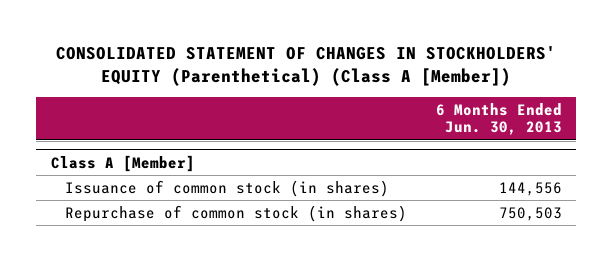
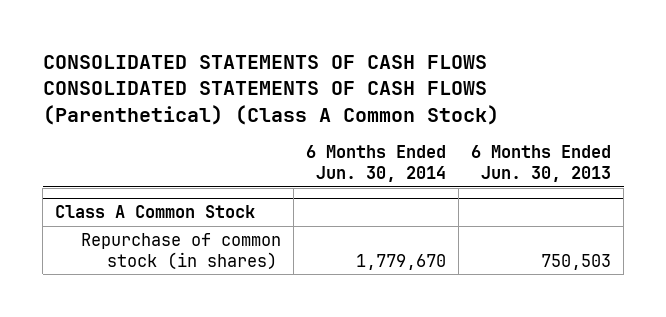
[56,46,557,87] CONSOLIDATED STATEMENT OF CHANGES IN STOCKHOLDERS' EQUITY (Parenthetical) (Class A [Member]) -> [42,55,499,125] CONSOLIDATED STATEMENTS OF CASH FLOWS CONSOLIDATED STATEMENTS OF CASH FLOWS (Parenthetical) (Class A Common Stock)
none -> [306,145,447,183] 6 Months Ended Jun. 30, 2014
[50,154,195,172] Class A [Member] -> none
[65,179,390,197] Issuance of common stock (in shares) -> none
none -> [55,205,256,219] Class A Common Stock

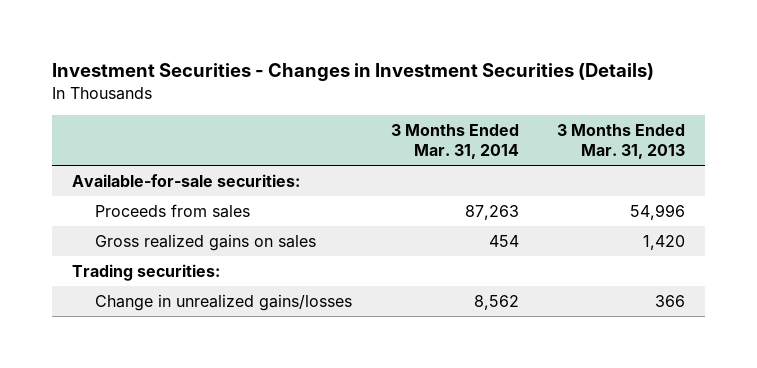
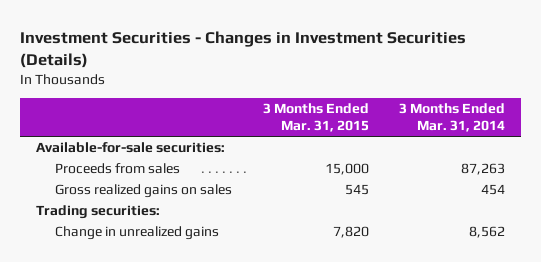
[557,123,686,159] 3 Months Ended Mar. 31, 2013 -> none
none -> [262,103,369,132] 3 Months Ended Mar. 31, 2015
[95,293,353,311] Change in unrealized gains/losses -> [55,226,220,241] Change in unrealized gains

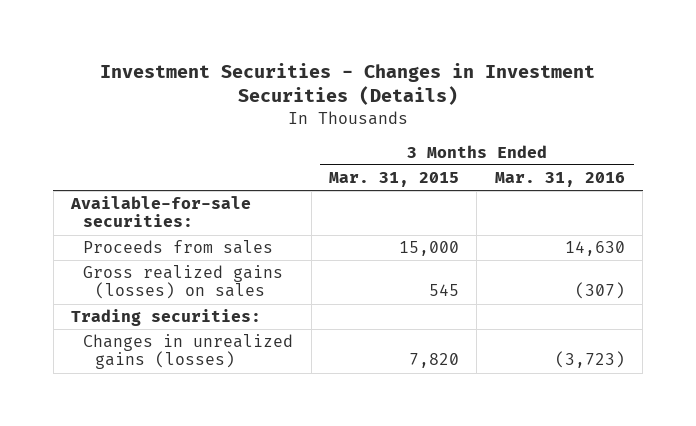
[399,103,506,132] 3 Months Ended Mar. 31, 2014 -> none
none -> [494,172,625,188] Mar. 31, 2016
[55,184,233,199] Gross realized gains on sales -> [83,265,284,300] Gross realized gains (losses) on sales
[55,226,220,241] Change in unrealized gains -> [83,334,294,370] Changes in unrealized gains (losses)

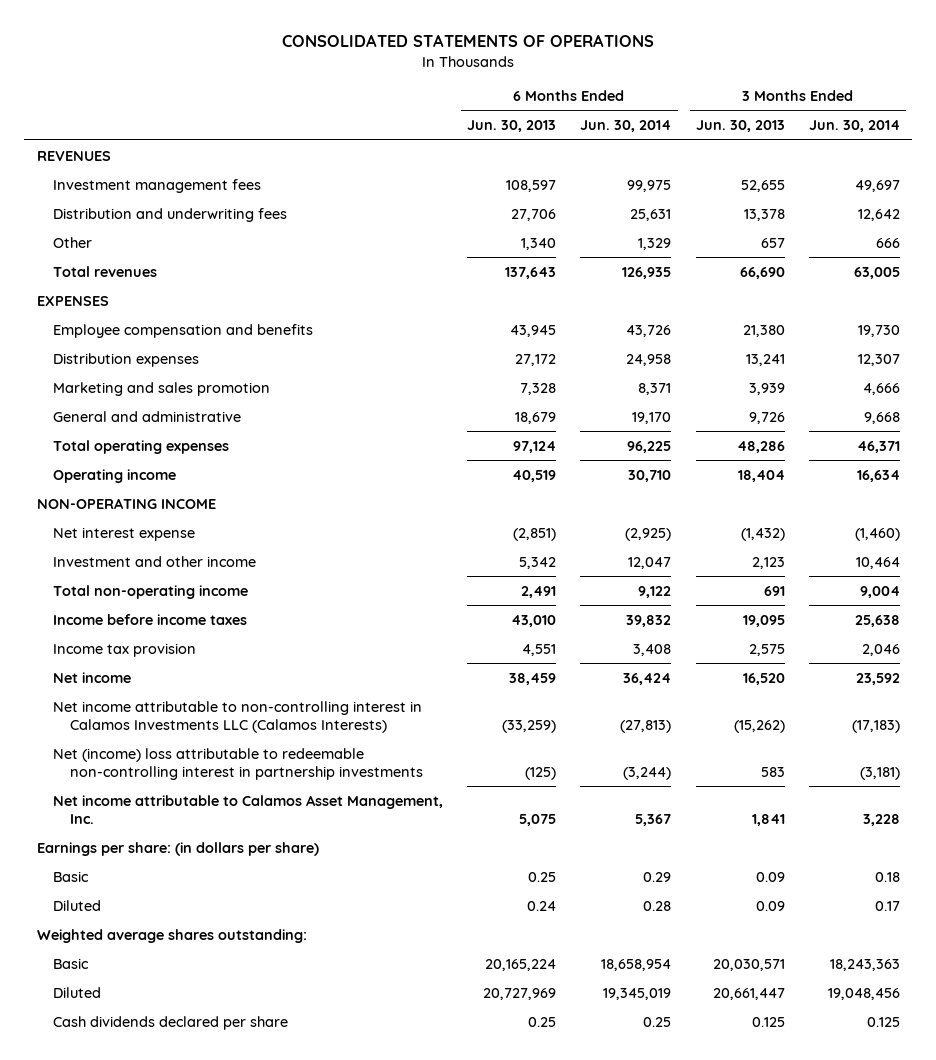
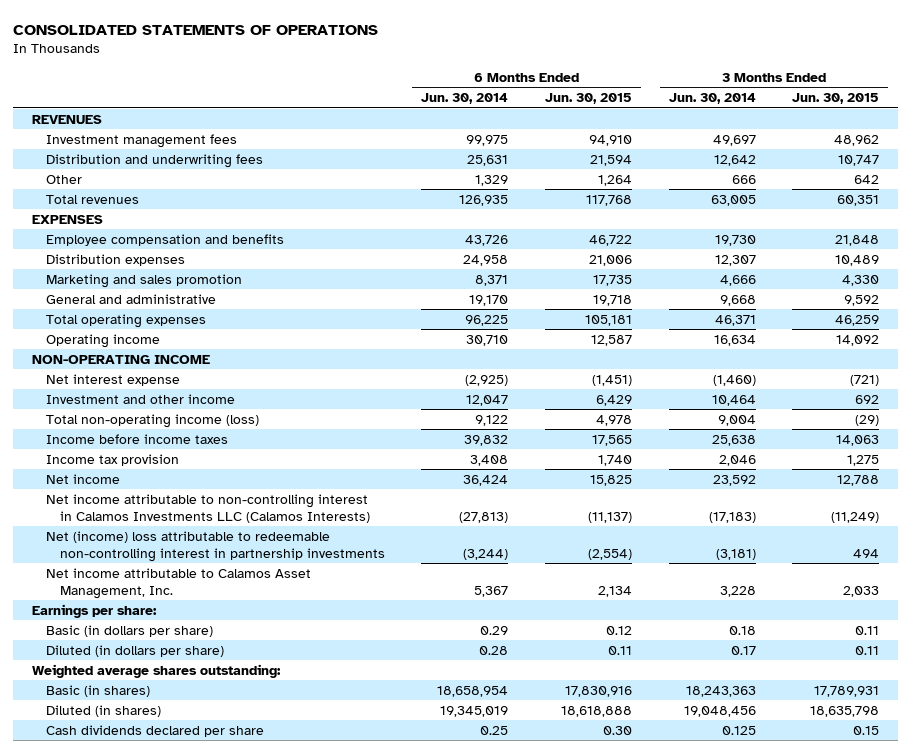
[467,120,557,133] Jun. 30, 2013 -> none
[695,120,785,133] Jun. 30, 2013 -> none
none -> [545,93,633,105] Jun. 30, 2015
none -> [792,93,880,105] Jun. 30, 2015
[53,584,249,599] Total non-operating income -> [45,413,259,428] Total non-operating income (loss)
[36,841,319,856] Earnings per share: (in dollars per share) -> [31,603,157,618] Earnings per share:
[53,870,90,882] Basic -> [45,624,213,637] Basic (in dollars per share)
[53,899,102,911] Diluted -> [45,644,224,657] Diluted (in dollars per share)
[53,957,90,969] Basic -> [45,684,150,697] Basic (in shares)
[53,986,102,998] Diluted -> [45,704,161,717] Diluted (in shares)

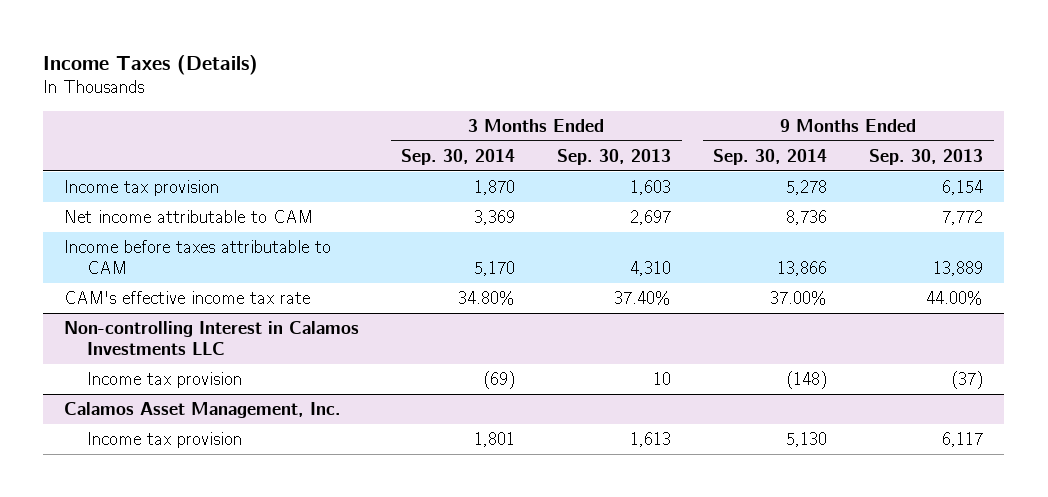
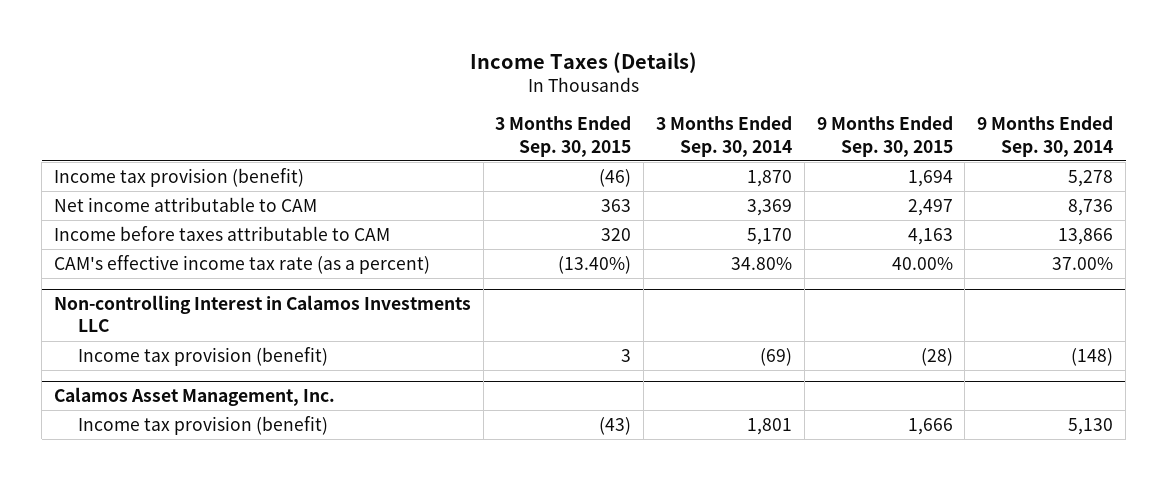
[557,148,672,165] Sep. 30, 2013 -> none
[869,148,984,165] Sep. 30, 2013 -> none
none -> [495,116,632,157] 3 Months Ended Sep. 30, 2015
none -> [816,116,953,157] 9 Months Ended Sep. 30, 2015
[64,179,220,196] Income tax provision -> [53,167,304,187] Income tax provision (benefit)
[64,290,311,304] CAM's effective income tax rate -> [53,254,430,274] CAM's effective income tax rate (as a percent)
[86,371,242,388] Income tax provision -> [78,346,329,366] Income tax provision (benefit)
[86,431,242,448] Income tax provision -> [78,415,329,435] Income tax provision (benefit)

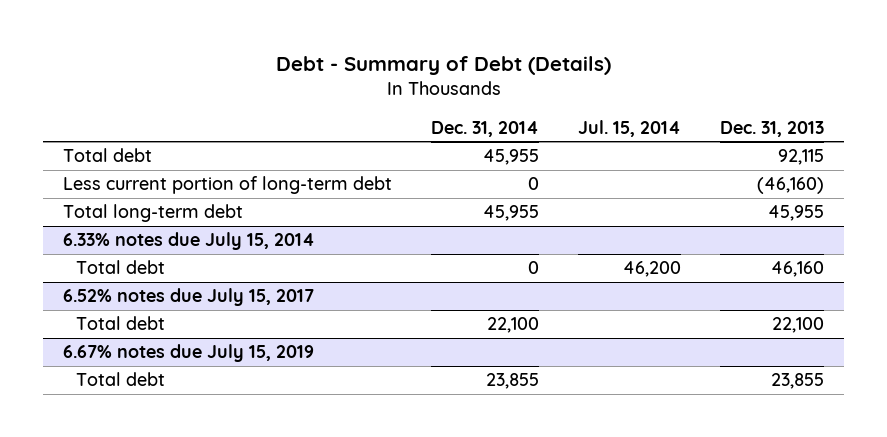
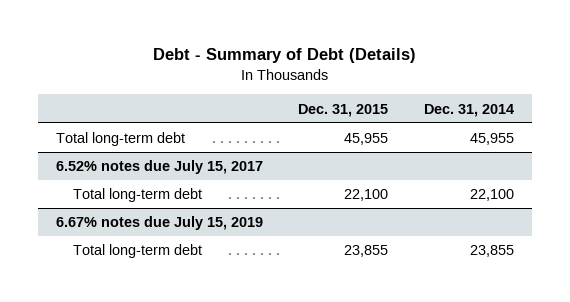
[578,119,682,137] Jul. 15, 2014 -> none
[720,120,825,137] Dec. 31, 2013 -> none
none -> [298,103,389,117] Dec. 31, 2015
[62,148,152,163] Total debt -> none
[62,176,392,195] Less current portion of long-term debt -> none
[62,232,315,251] 6.33% notes due July 15, 2014 -> none
[76,260,166,275] Total debt -> none
[76,316,166,331] Total debt -> [72,188,202,203] Total long-term debt
[76,372,166,387] Total debt -> [72,244,202,259] Total long-term debt

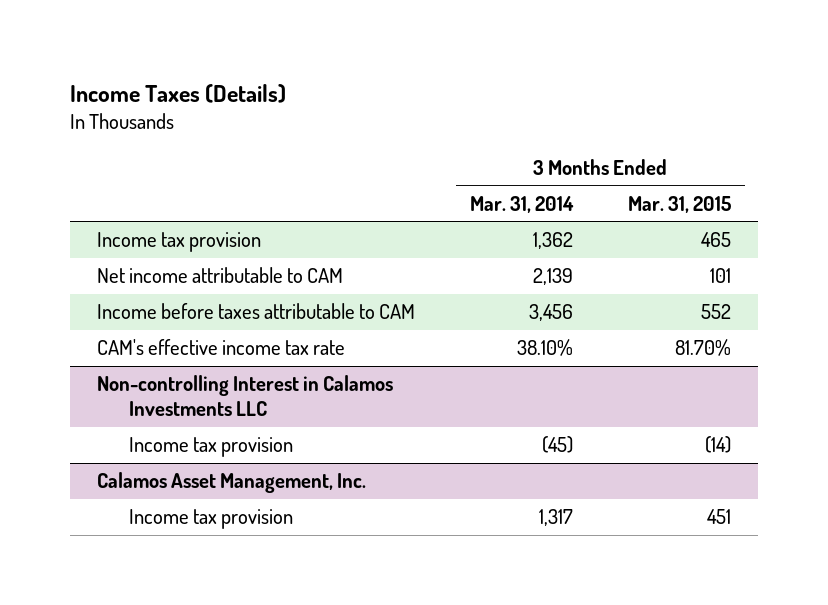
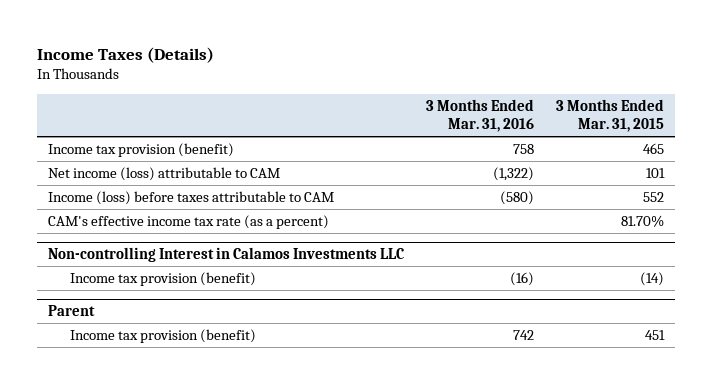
[470,196,575,214] Mar. 31, 2014 -> none
none -> [425,98,534,133] 3 Months Ended Mar. 31, 2016
[97,232,262,253] Income tax provision -> [47,142,234,157] Income tax provision (benefit)
[97,267,344,284] Net income attributable to CAM -> [47,166,280,181] Net income (loss) attributable to CAM
[97,303,416,320] Income before taxes attributable to CAM -> [47,190,334,205] Income (loss) before taxes attributable to CAM
[97,339,346,356] CAM's effective income tax rate -> [47,214,329,229] CAM's effective income tax rate (as a percent)
[129,437,294,458] Income tax provision -> [70,271,257,286] Income tax provision (benefit)
[97,472,367,494] Calamos Asset Management, Inc. -> [47,305,95,317] Parent
[129,509,294,530] Income tax provision -> [70,328,257,343] Income tax provision (benefit)

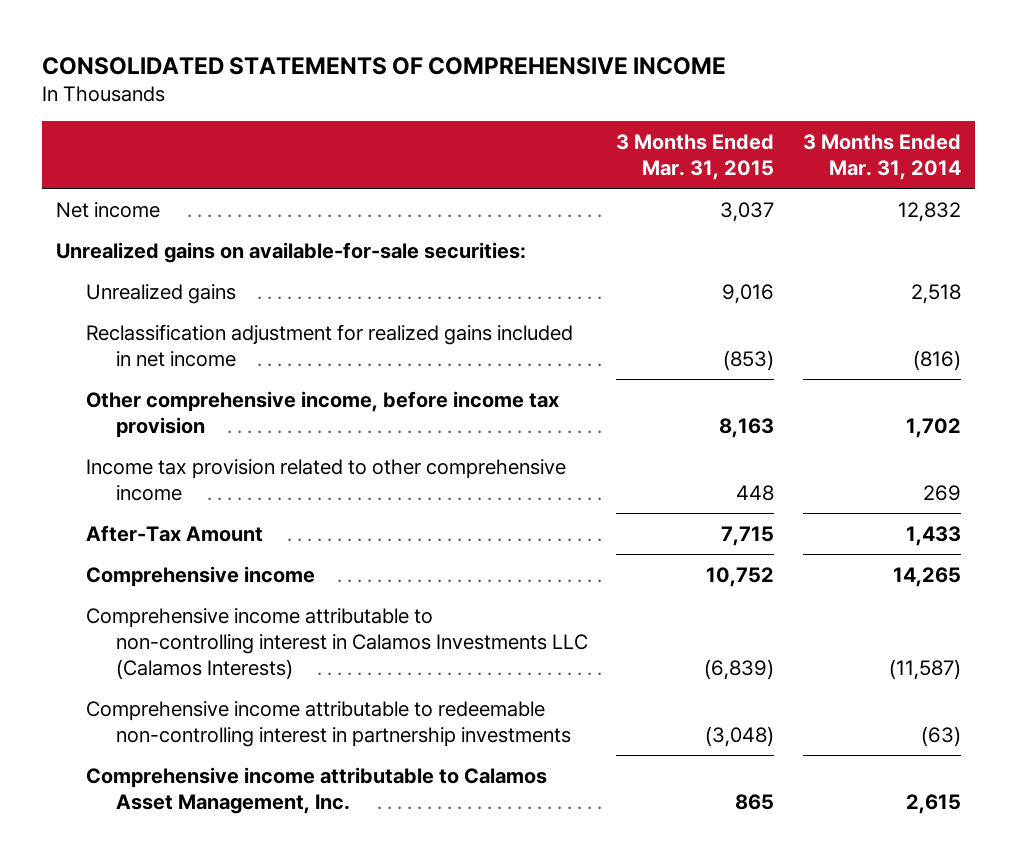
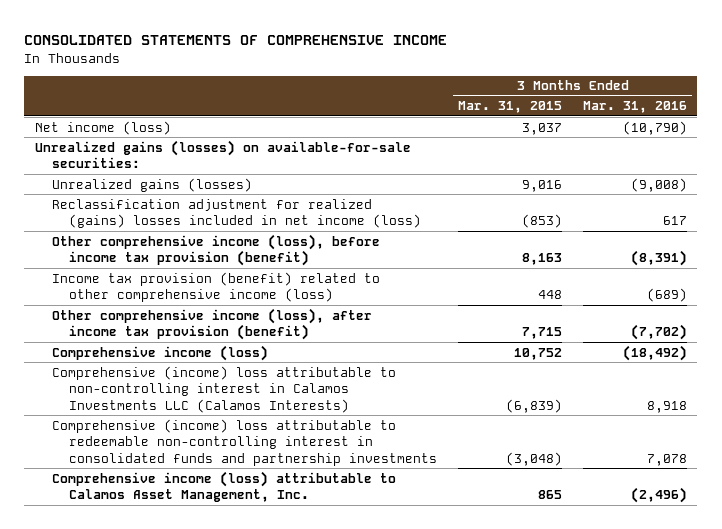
[802,133,961,180] 3 Months Ended Mar. 31, 2014 -> none
none -> [583,101,688,114] Mar. 31, 2016
[56,201,161,218] Net income -> [34,120,171,135] Net income (loss)
[56,241,527,263] Unrealized gains on available-for-sale securities: -> [34,139,411,169] Unrealized gains (losses) on available-for-sale securities:
[86,283,237,304] Unrealized gains -> [51,177,252,192] Unrealized gains (losses)
[86,323,574,367] Reclassification adjustment for realized gains included in net income -> [51,198,422,229] Reclassification adjustment for realized (gains) losses included in net income (loss)
[86,390,560,438] Other comprehensive income, before income tax provision -> [51,233,380,267] Other comprehensive income (loss), before income tax provision (benefit)
[86,458,567,501] Income tax provision related to other comprehensive income -> [51,271,380,303] Income tax provision (benefit) related to other comprehensive income (loss)
[86,524,264,542] After-Tax Amount -> [51,307,372,341] Other comprehensive income (loss), after income tax provision (benefit)
[86,565,316,587] Comprehensive income -> [51,344,268,361] Comprehensive income (loss)
[86,607,588,680] Comprehensive income attributable to non-controlling interest in Calamos Investments LLC (Calamos Interests) -> [51,365,396,413] Comprehensive (income) loss attributable to non-controlling interest in Calamos Investments LLC (Calamos Interests)
[86,700,571,747] Comprehensive income attributable to redeemable non-controlling interest in partnership investments -> [51,418,438,466] Comprehensive (income) loss attributable to redeemable non-controlling interest in consolidated funds and partnership investments
[86,766,548,814] Comprehensive income attributable to Calamos Asset Management, Inc. -> [51,470,396,503] Comprehensive income (loss) attributable to Calamos Asset Management, Inc.

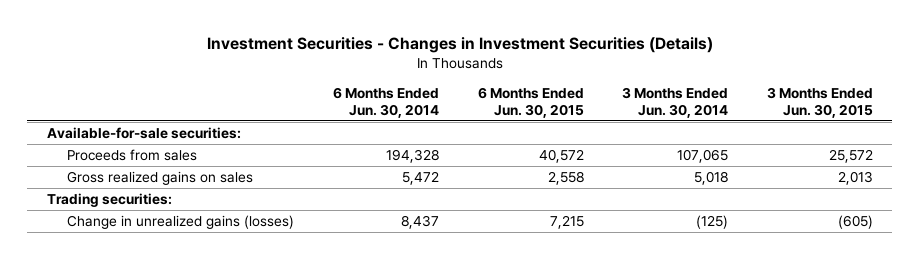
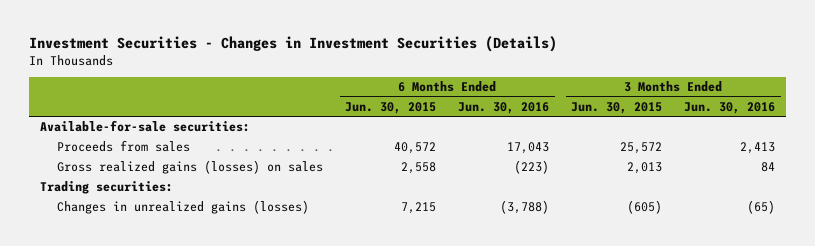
[333,86,440,118] 6 Months Ended Jun. 30, 2014 -> none
[622,86,729,118] 3 Months Ended Jun. 30, 2014 -> none
none -> [458,101,550,114] Jun. 30, 2016
none -> [684,101,776,114] Jun. 30, 2016
[67,171,254,186] Gross realized gains on sales -> [57,160,324,175] Gross realized gains (losses) on sales
[67,215,295,230] Change in unrealized gains (losses) -> [57,200,310,215] Changes in unrealized gains (losses)

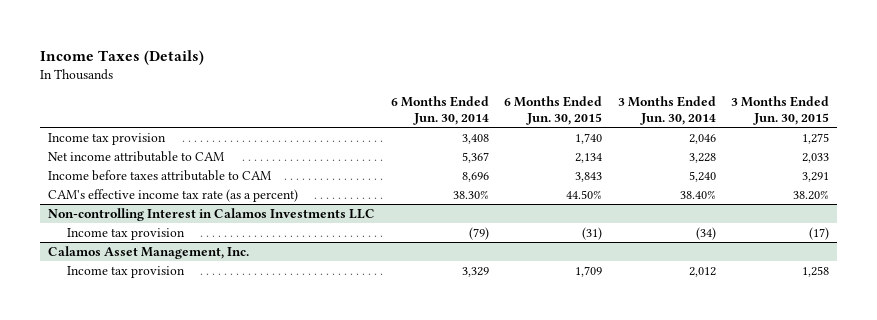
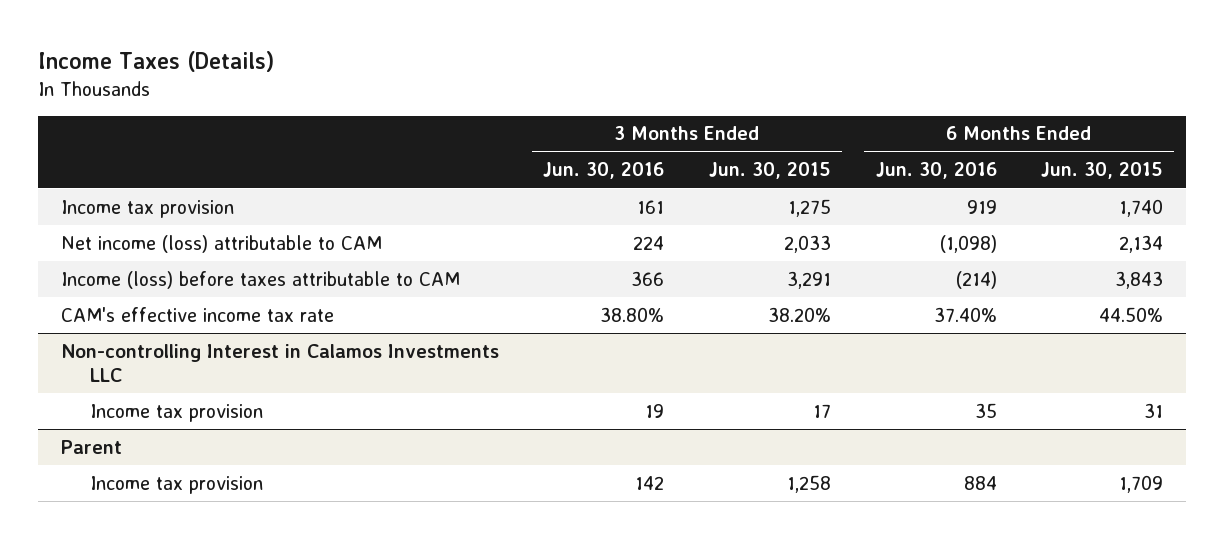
[390,96,489,126] 6 Months Ended Jun. 30, 2014 -> none
[617,96,716,126] 3 Months Ended Jun. 30, 2014 -> none
none -> [543,162,665,180] Jun. 30, 2016
none -> [875,162,997,180] Jun. 30, 2016
[47,150,225,162] Net income attributable to CAM -> [60,234,382,253] Net income (loss) attributable to CAM
[47,169,272,181] Income before taxes attributable to CAM -> [60,270,460,289] Income (loss) before taxes attributable to CAM
[47,188,298,202] CAM's effective income tax rate (as a percent) -> [60,306,334,322] CAM's effective income tax rate
[582,226,603,240] (31) -> [1144,402,1164,418] 31
[809,226,830,240] (17) -> [812,403,831,418] 17
[47,245,249,259] Calamos Asset Management, Inc. -> [60,439,122,454] Parent

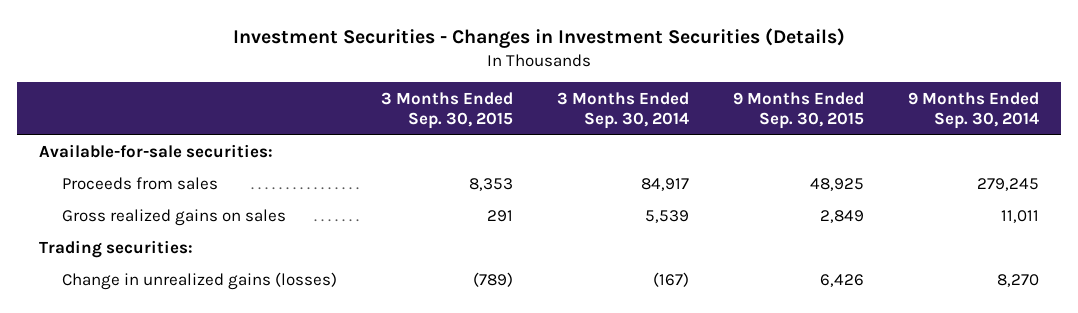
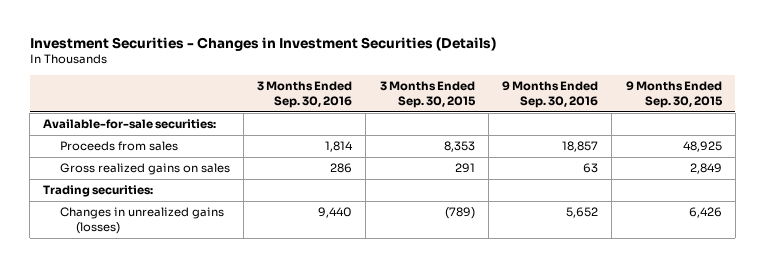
[557,91,690,129] 3 Months Ended Sep. 30, 2014 -> none
[907,91,1039,129] 9 Months Ended Sep. 30, 2014 -> none
none -> [257,81,353,108] 3 Months Ended Sep. 30, 2016
none -> [502,81,599,108] 9 Months Ended Sep. 30, 2016
[62,272,338,291] Change in unrealized gains (losses) -> [59,207,224,234] Changes in unrealized gains (losses)

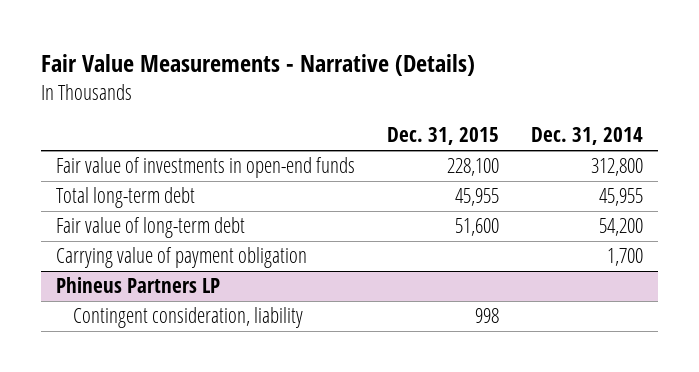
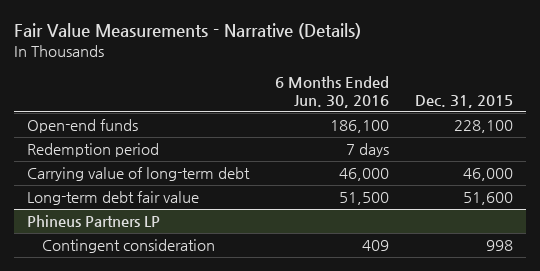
[530,127,643,146] Dec. 31, 2014 -> none
none -> [275,76,390,108] 6 Months Ended Jun. 30, 2016
[56,247,308,269] Carrying value of payment obligation -> none
[56,157,356,179] Fair value of investments in open-end funds -> [27,119,139,134] Open-end funds
none -> [27,143,160,158] Redemption period
[56,187,196,209] Total long-term debt -> [27,167,251,182] Carrying value of long-term debt
[454,188,499,207] 45,955 -> [463,168,514,182] 46,000
[56,217,246,239] Fair value of long-term debt -> [27,191,200,206] Long-term debt fair value
[73,307,304,329] Contingent consideration, liability -> [41,239,215,254] Contingent consideration

